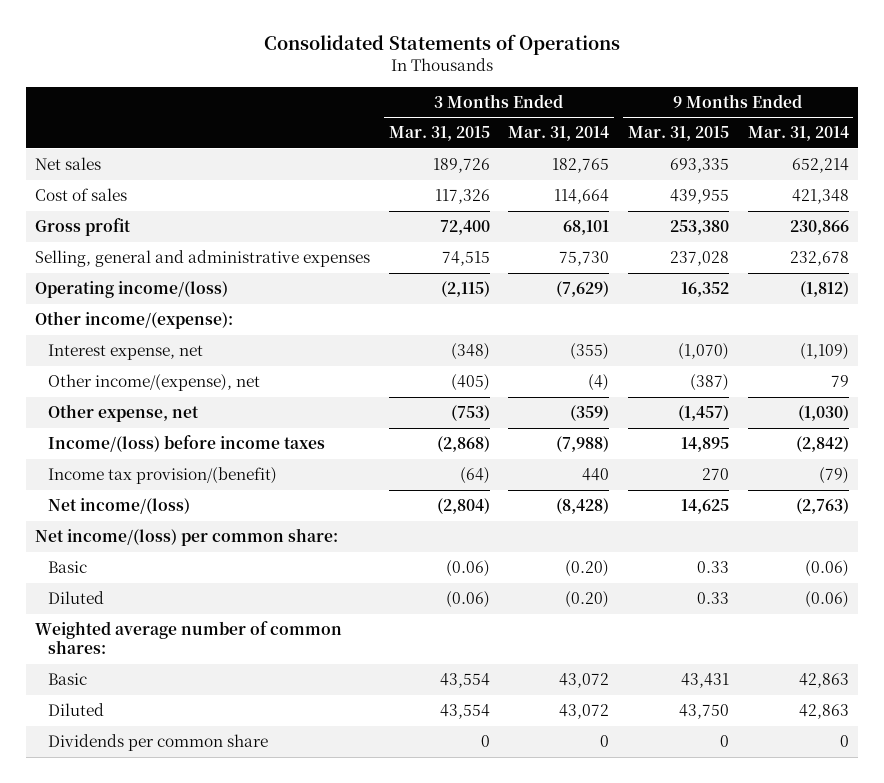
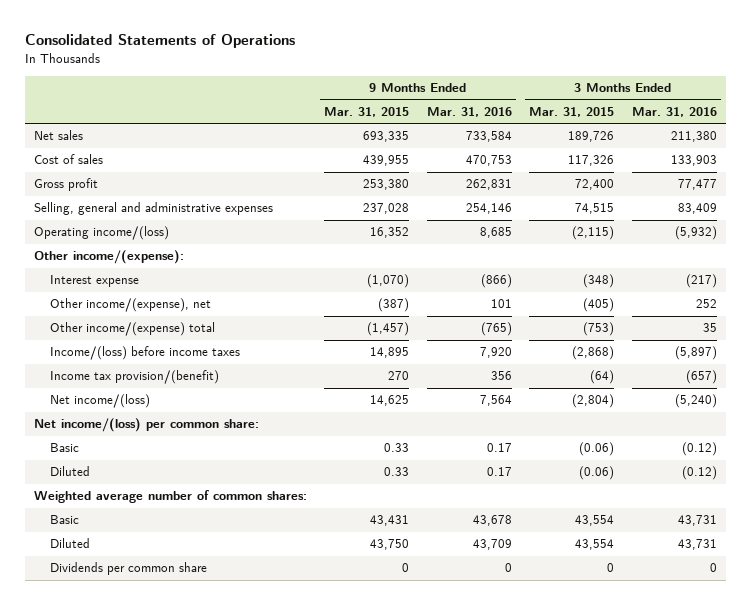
[508,126,610,142] Mar. 31, 2014 -> none
[747,126,849,142] Mar. 31, 2014 -> none
none -> [426,106,512,117] Mar. 31, 2016
none -> [631,106,717,117] Mar. 31, 2016
[47,344,203,361] Interest expense, net -> [49,275,139,288] Interest expense
[47,404,199,423] Other expense, net -> [49,322,215,337] Other income/(expense) total

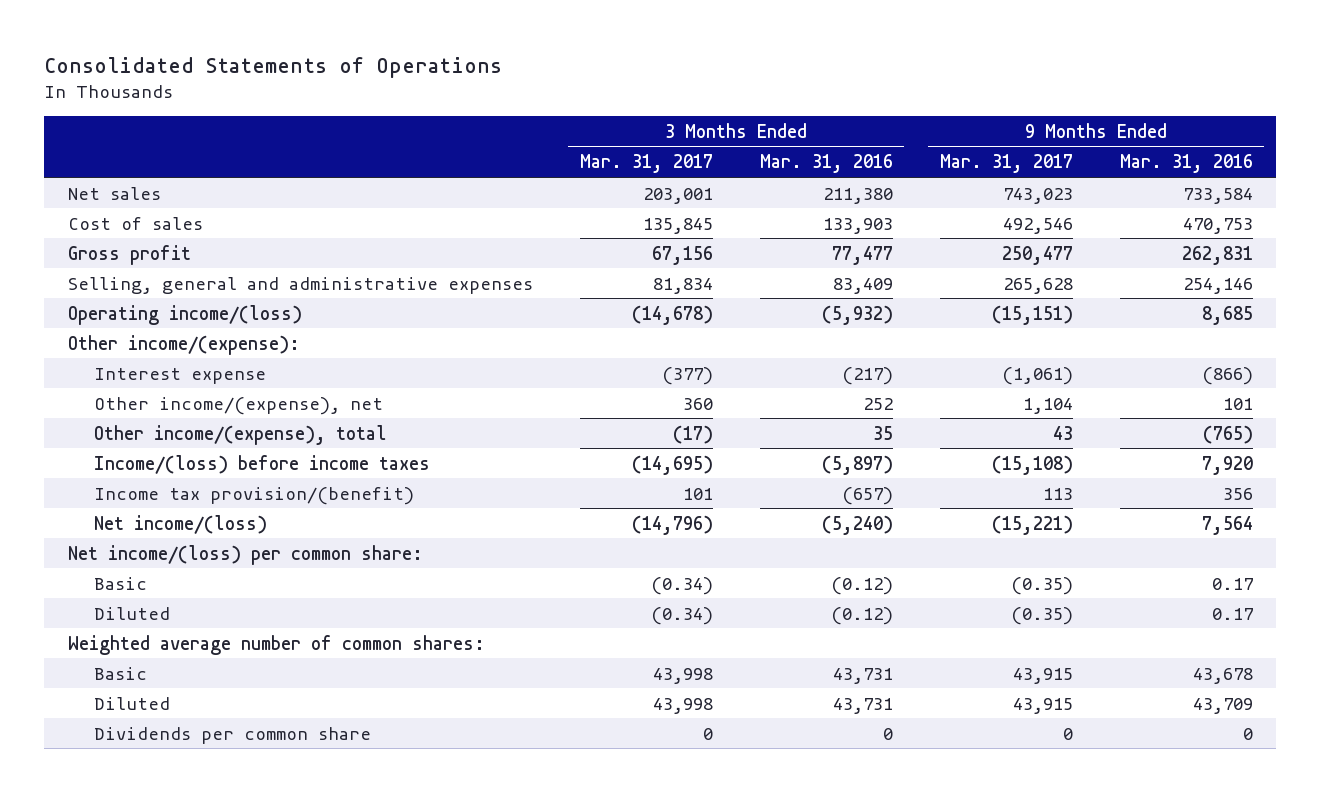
[324,106,410,117] Mar. 31, 2015 -> none
[529,106,615,117] Mar. 31, 2015 -> none
none -> [579,154,713,174] Mar. 31, 2017
none -> [939,154,1073,174] Mar. 31, 2017
[49,322,215,337] Other income/(expense) total -> [94,424,388,445] Other income/(expense), total

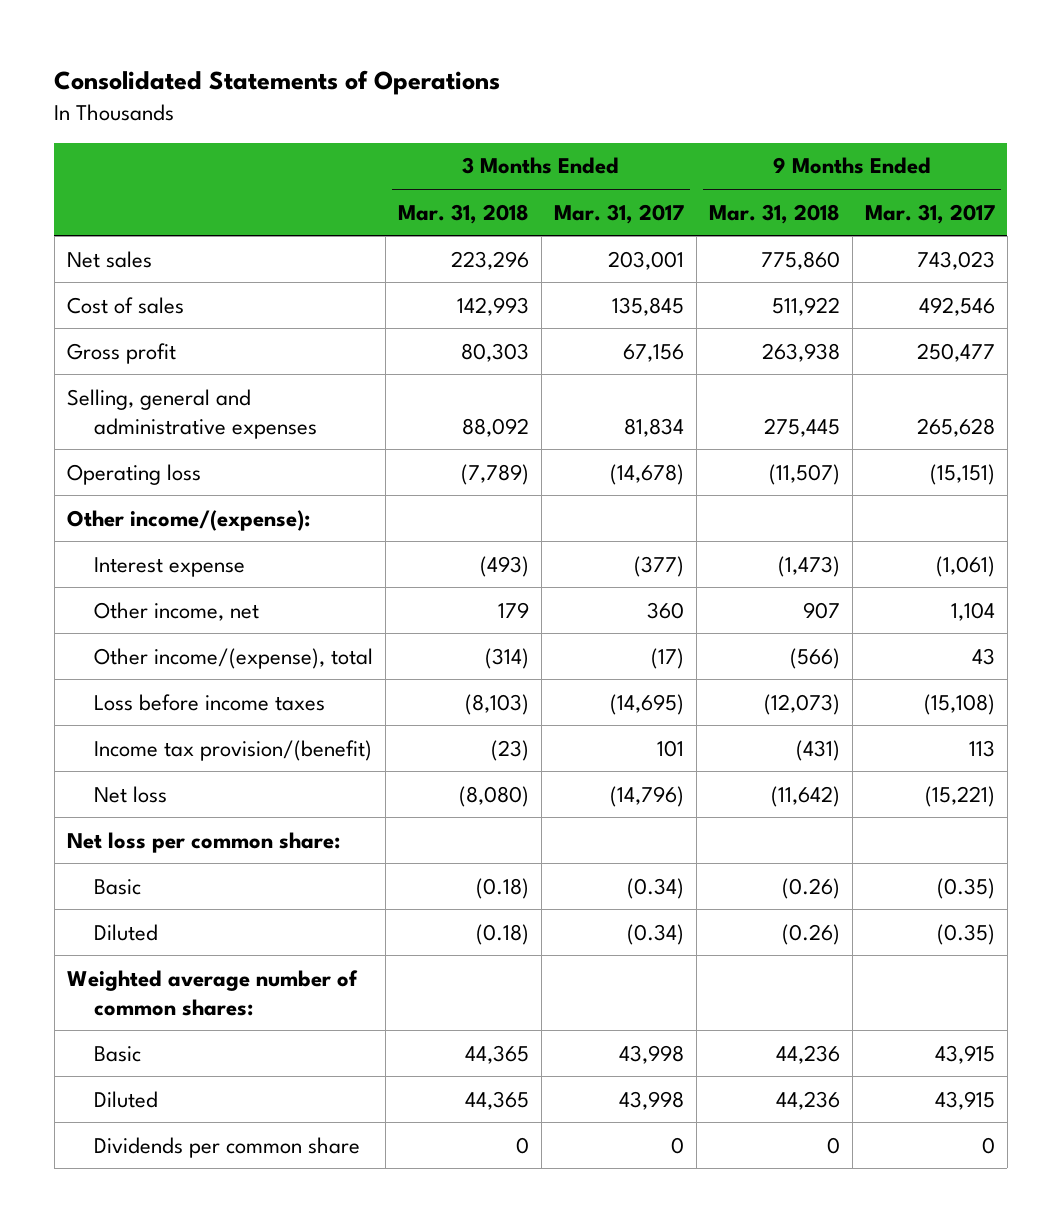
[759,154,893,174] Mar. 31, 2016 -> none
[1119,154,1253,174] Mar. 31, 2016 -> none
none -> [398,203,530,224] Mar. 31, 2018
none -> [709,203,841,224] Mar. 31, 2018
[67,304,302,325] Operating income/(loss) -> [66,463,201,485] Operating loss
[94,396,384,415] Other income/(expense), net -> [94,601,260,621] Other income, net
[94,454,431,474] Income/(loss) before income taxes -> [94,693,326,711] Loss before income taxes
[94,514,268,534] Net income/(loss) -> [94,785,168,803] Net loss
[67,544,423,565] Net income/(loss) per common share: -> [66,831,340,853] Net loss per common share:

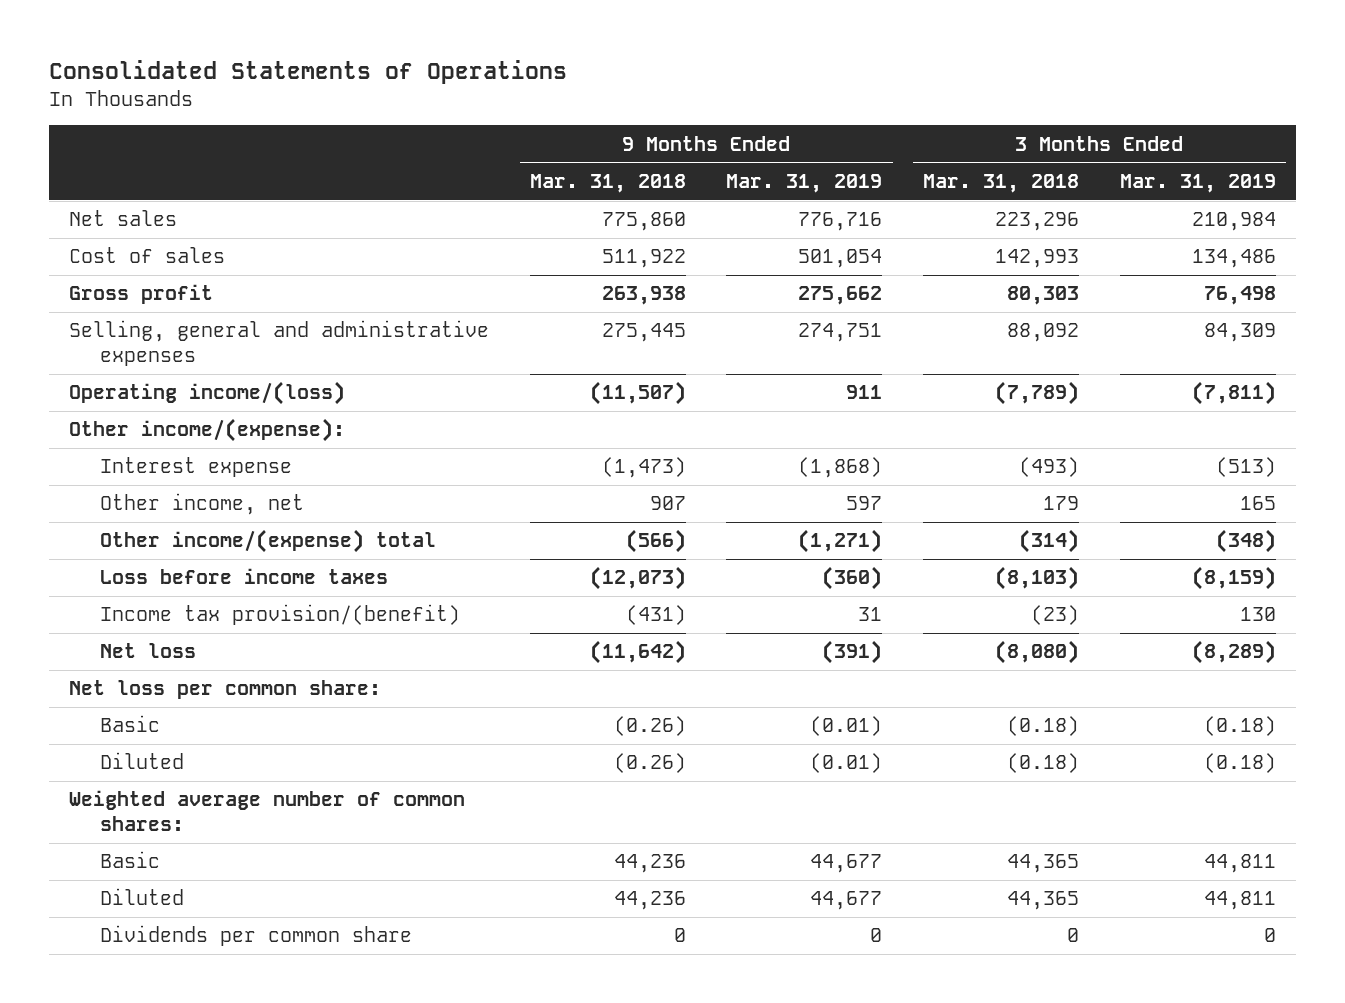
[554,203,685,224] Mar. 31, 2017 -> none
[864,203,995,224] Mar. 31, 2017 -> none
none -> [726,173,883,193] Mar. 31, 2019
none -> [1119,173,1276,193] Mar. 31, 2019
[66,463,201,485] Operating loss -> [69,381,346,406] Operating income/(loss)
[94,647,374,669] Other income/(expense), total -> [99,529,436,554] Other income/(expense) total

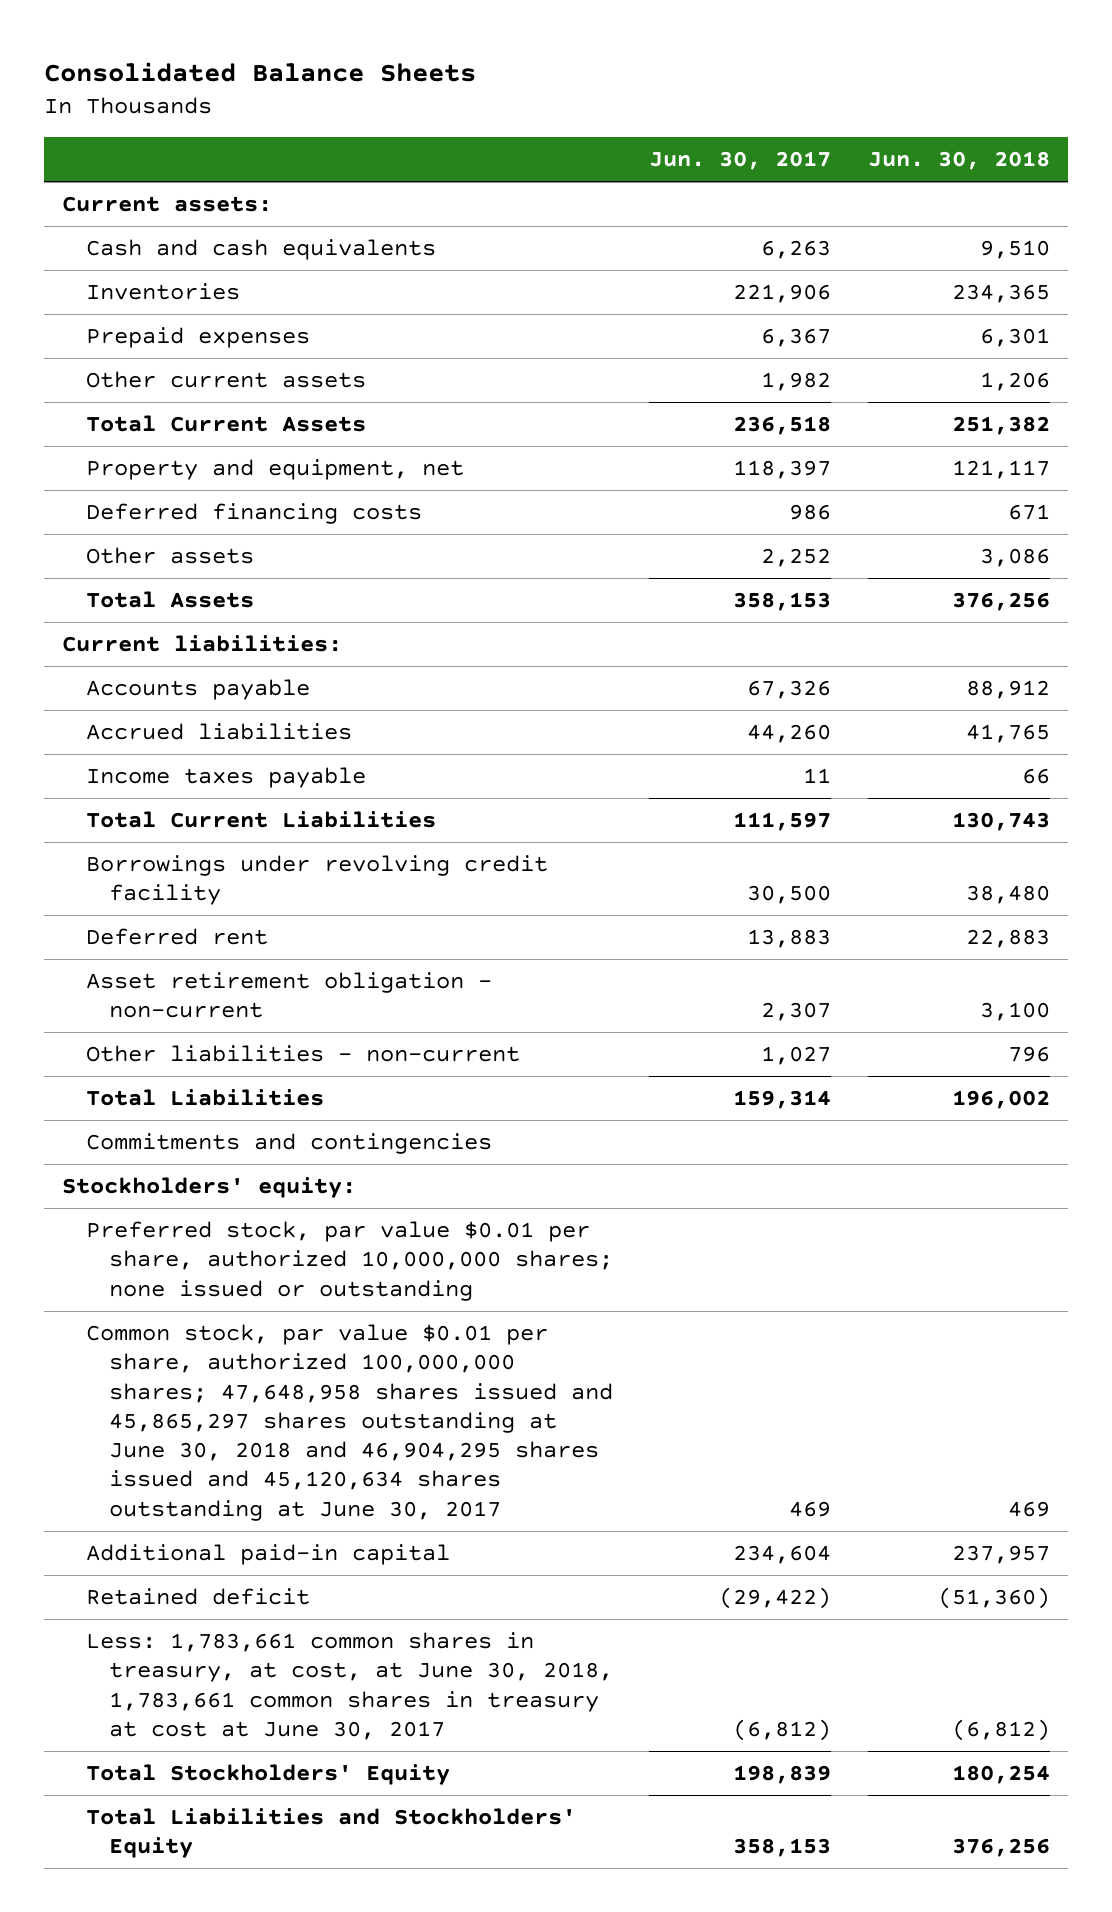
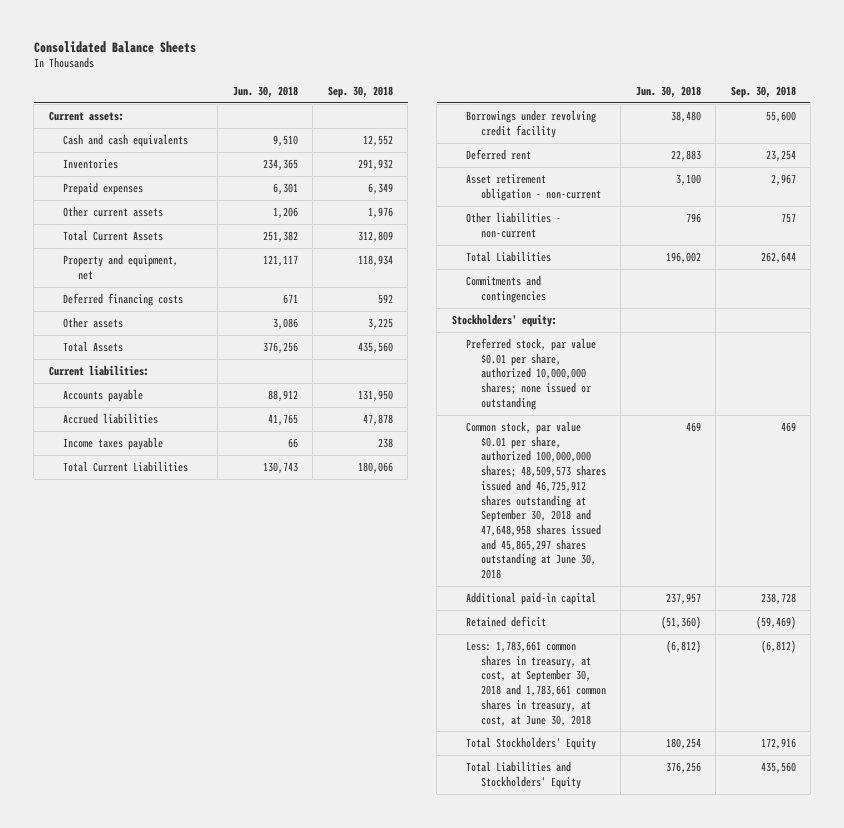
[649,151,832,171] Jun. 30, 2017 -> none
none -> [327,85,393,98] Sep. 30, 2018
[85,1324,613,1521] Common stock, par value $0.01 per share, authorized 100,000,000 shares; 47,648,958 shares issued and 45,865,297 shares outstanding at June 30, 2018 and 46,904,295 shares issued and 45,120,634 shares outstanding at June 30, 2017 -> [466,420,606,580] Common stock, par value $0.01 per share, authorized 100,000,000 shares; 48,509,573 shares issued and 46,725,912 shares outstanding at September 30, 2018 and 47,648,958 shares issued and 45,865,297 shares outstanding at June 30, 2018
[85,1632,613,1740] Less: 1,783,661 common shares in treasury, at cost, at June 30, 2018, 1,783,661 common shares in treasury at cost at June 30, 2017 -> [466,640,606,726] Less: 1,783,661 common shares in treasury, at cost, at September 30, 2018 and 1,783,661 common shares in treasury, at cost, at June 30, 2018

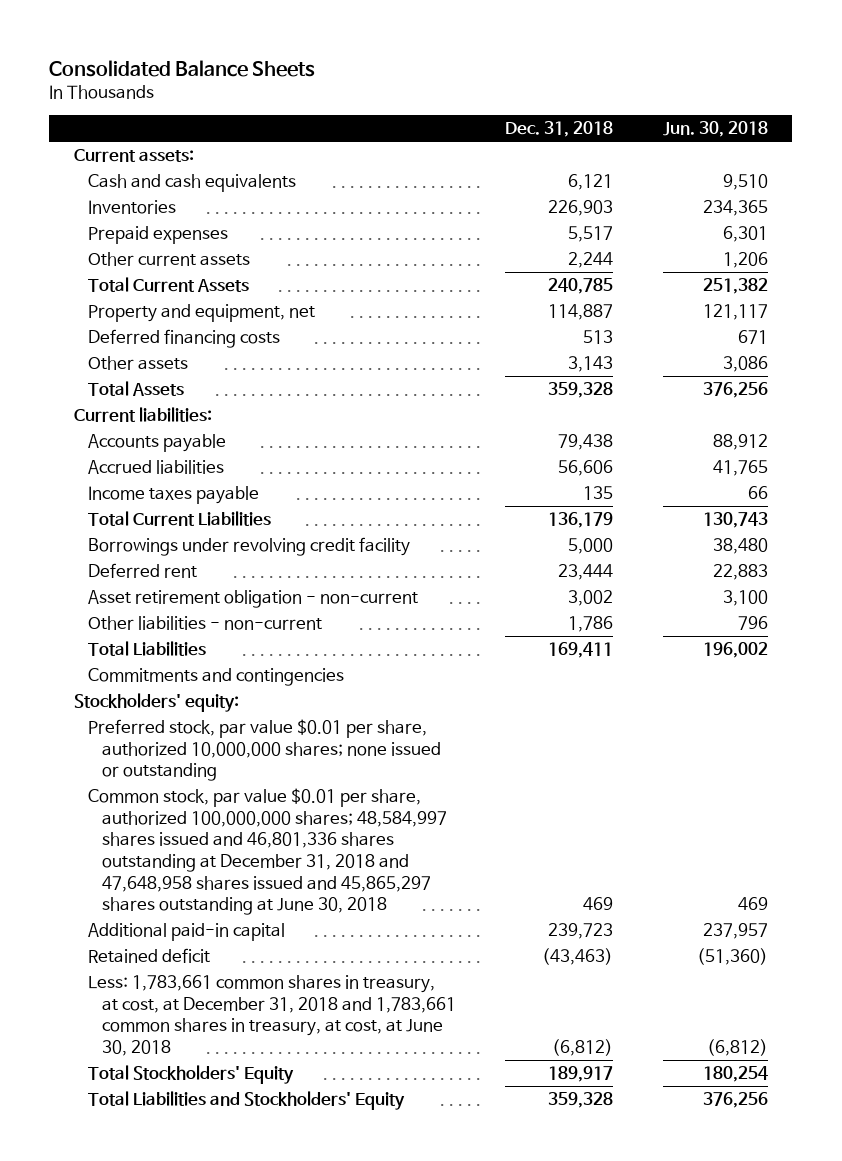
[327,85,393,98] Sep. 30, 2018 -> none
none -> [505,121,614,138] Dec. 31, 2018
[466,420,606,580] Common stock, par value $0.01 per share, authorized 100,000,000 shares; 48,509,573 shares issued and 46,725,912 shares outstanding at September 30, 2018 and 47,648,958 shares issued and 45,865,297 shares outstanding at June 30, 2018 -> [88,788,448,916] Common stock, par value $0.01 per share, authorized 100,000,000 shares; 48,584,997 shares issued and 46,801,336 shares outstanding at December 31, 2018 and 47,648,958 shares issued and 45,865,297 shares outstanding at June 30, 2018
[466,640,606,726] Less: 1,783,661 common shares in treasury, at cost, at September 30, 2018 and 1,783,661 common shares in treasury, at cost, at June 30, 2018 -> [88,975,457,1057] Less: 1,783,661 common shares in treasury, at cost, at December 31, 2018 and 1,783,661 common shares in treasury, at cost, at June 30, 2018

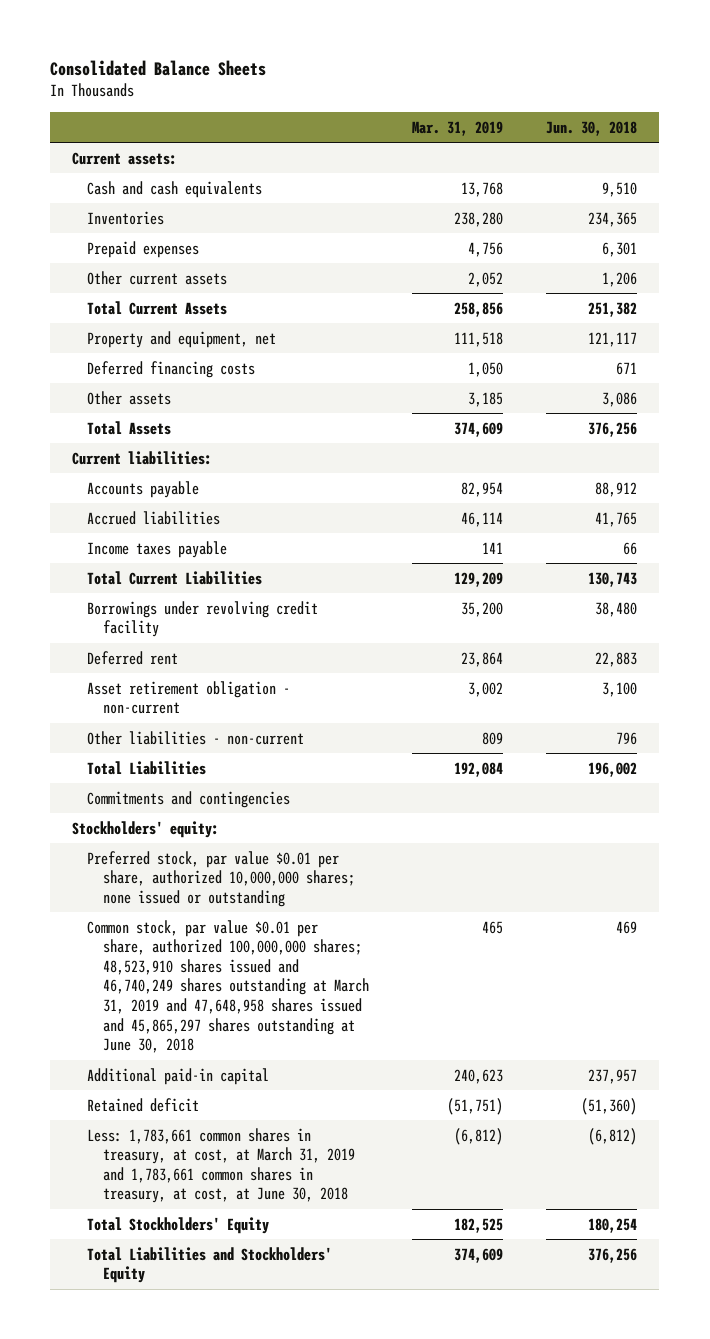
[505,121,614,138] Dec. 31, 2018 -> none
none -> [412,120,504,136] Mar. 31, 2019
[88,788,448,916] Common stock, par value $0.01 per share, authorized 100,000,000 shares; 48,584,997 shares issued and 46,801,336 shares outstanding at December 31, 2018 and 47,648,958 shares issued and 45,865,297 shares outstanding at June 30, 2018 -> [87,919,369,1054] Common stock, par value $0.01 per share, authorized 100,000,000 shares; 48,523,910 shares issued and 46,740,249 shares outstanding at March 31, 2019 and 47,648,958 shares issued and 45,865,297 shares outstanding at June 30, 2018
[88,975,457,1057] Less: 1,783,661 common shares in treasury, at cost, at December 31, 2018 and 1,783,661 common shares in treasury, at cost, at June 30, 2018 -> [87,1127,355,1204] Less: 1,783,661 common shares in treasury, at cost, at March 31, 2019 and 1,783,661 common shares in treasury, at cost, at June 30, 2018

